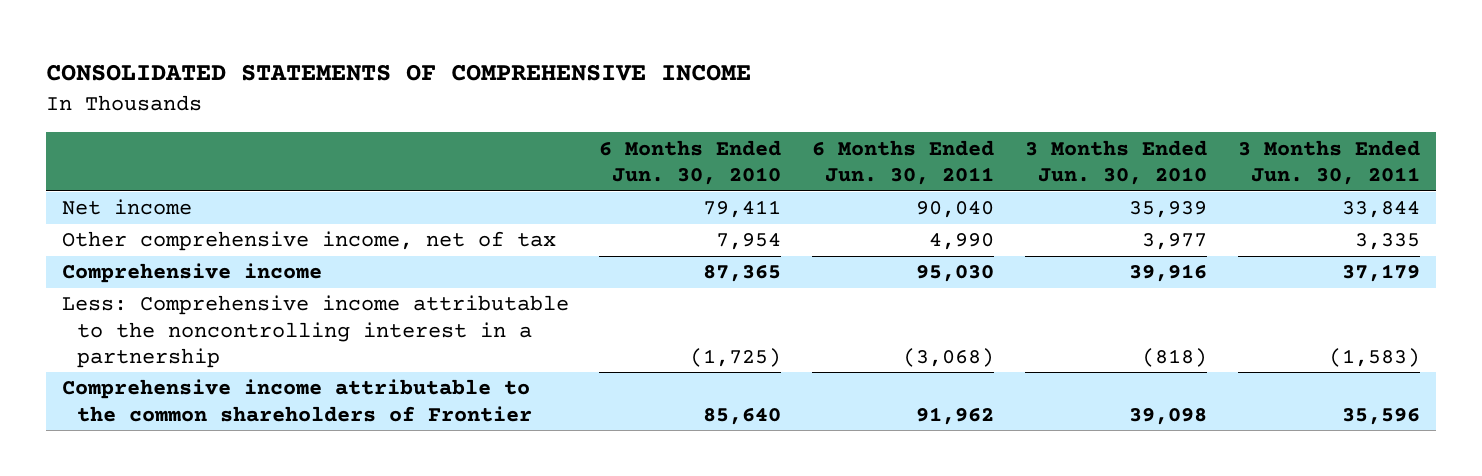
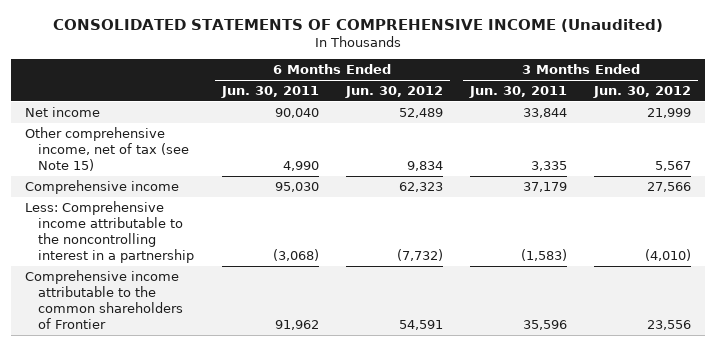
[46,64,752,82] CONSOLIDATED STATEMENTS OF COMPREHENSIVE INCOME -> [53,19,664,33] CONSOLIDATED STATEMENTS OF COMPREHENSIVE INCOME (Unaudited)
[599,139,782,185] 6 Months Ended Jun. 30, 2010 -> none
[1025,139,1208,185] 3 Months Ended Jun. 30, 2010 -> none
none -> [344,86,443,99] Jun. 30, 2012
none -> [593,86,692,99] Jun. 30, 2012
[61,231,556,252] Other comprehensive income, net of tax -> [24,126,190,171] Other comprehensive income, net of tax (see Note 15)

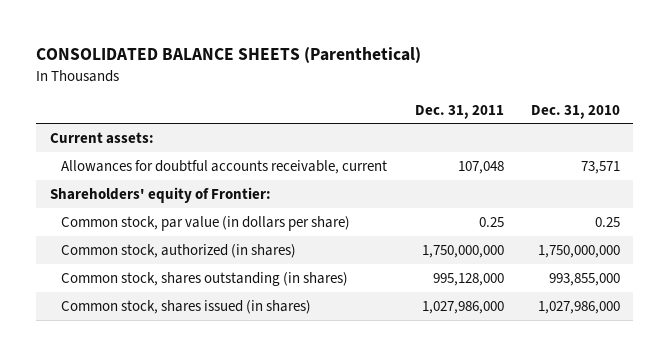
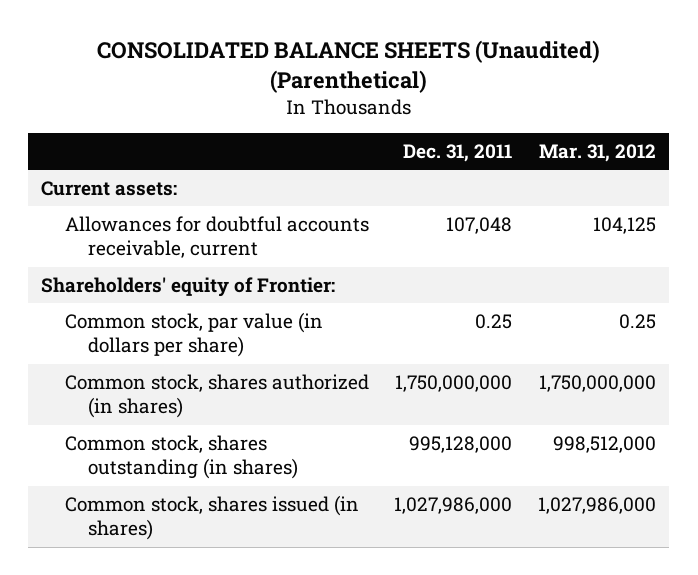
[36,46,422,63] CONSOLIDATED BALANCE SHEETS (Parenthetical) -> [96,40,600,94] CONSOLIDATED BALANCE SHEETS (Unaudited) (Parenthetical)
[530,104,620,119] Dec. 31, 2010 -> none
none -> [539,144,657,163] Mar. 31, 2012
[61,243,297,258] Common stock, authorized (in shares) -> [64,373,369,419] Common stock, shares authorized (in shares)

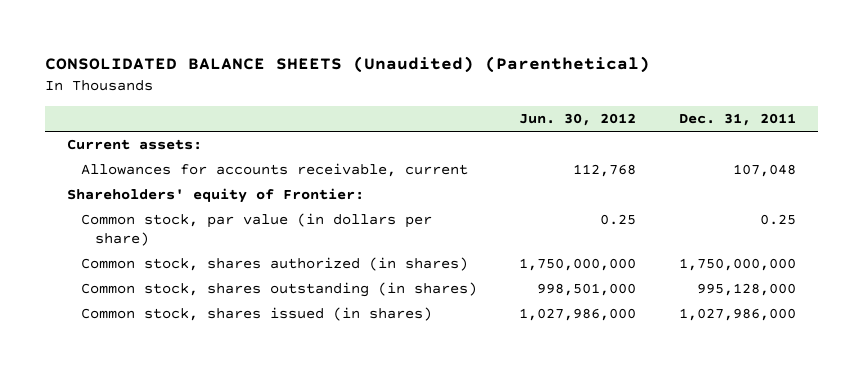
[539,144,657,163] Mar. 31, 2012 -> none
none -> [519,113,637,127] Jun. 30, 2012
[64,215,369,259] Allowances for doubtful accounts receivable, current -> [80,163,468,178] Allowances for accounts receivable, current

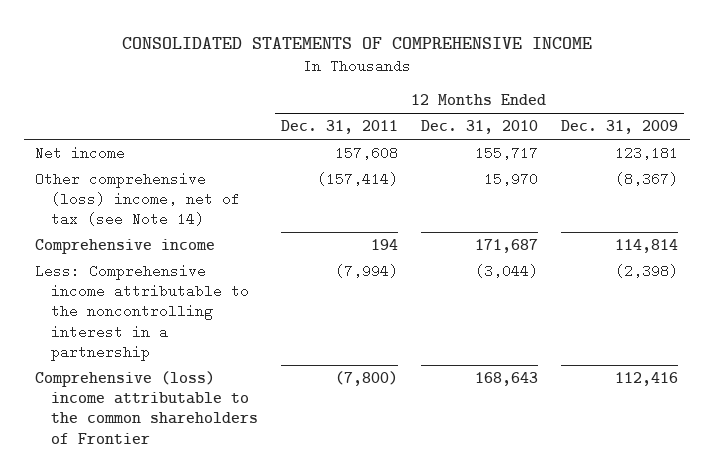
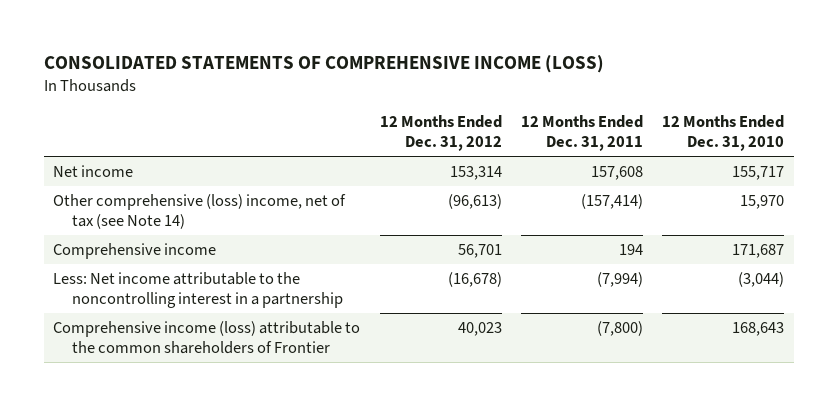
[121,36,592,49] CONSOLIDATED STATEMENTS OF COMPREHENSIVE INCOME -> [43,55,604,74] CONSOLIDATED STATEMENTS OF COMPREHENSIVE INCOME (LOSS)
[560,120,678,135] Dec. 31, 2009 -> none
none -> [379,115,502,152] 12 Months Ended Dec. 31, 2012
[35,263,249,361] Less: Comprehensive income attributable to the noncontrolling interest in a partnership -> [53,271,344,308] Less: Net income attributable to the noncontrolling interest in a partnership
[35,370,258,444] Comprehensive (loss) income attributable to the common shareholders of Frontier -> [53,320,361,354] Comprehensive income (loss) attributable to the common shareholders of Frontier

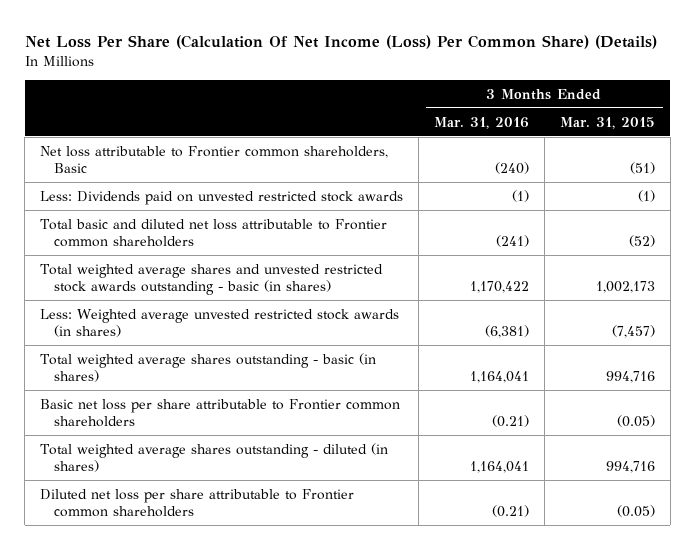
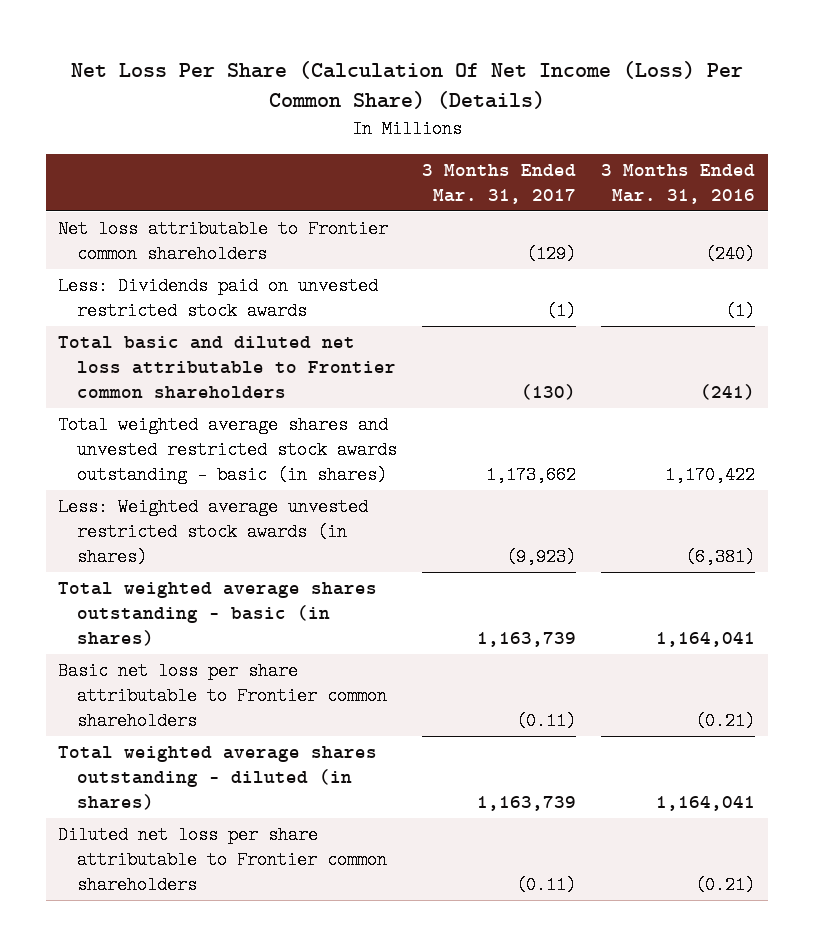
[559,116,655,129] Mar. 31, 2015 -> none
none -> [422,163,577,204] 3 Months Ended Mar. 31, 2017
[40,145,389,174] Net loss attributable to Frontier common shareholders, Basic -> [58,220,389,263] Net loss attributable to Frontier common shareholders

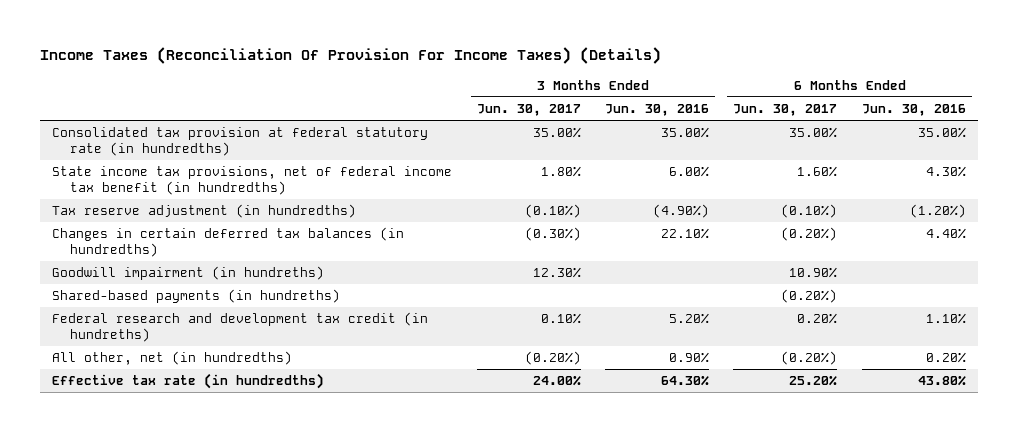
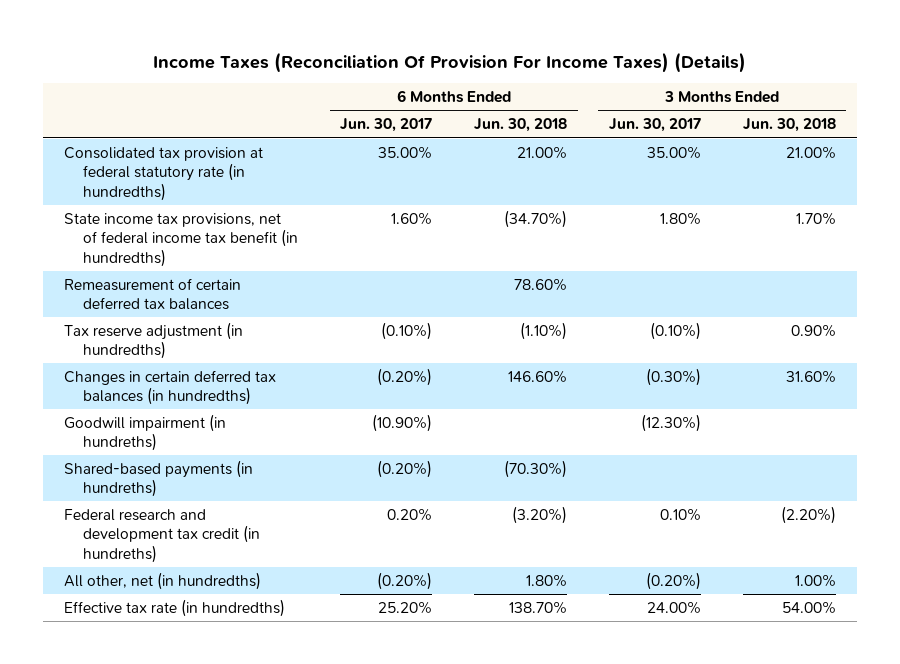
[604,103,709,116] Jun. 30, 2016 -> none
[861,103,966,116] Jun. 30, 2016 -> none
none -> [474,118,568,133] Jun. 30, 2018
none -> [742,118,836,133] Jun. 30, 2018
none -> [64,277,242,311] Remeasurement of certain deferred tax balances
[532,267,581,279] 12.30% -> [640,413,701,432] (12.30%)
[789,267,838,279] 10.90% -> [372,413,433,432] (10.90%)

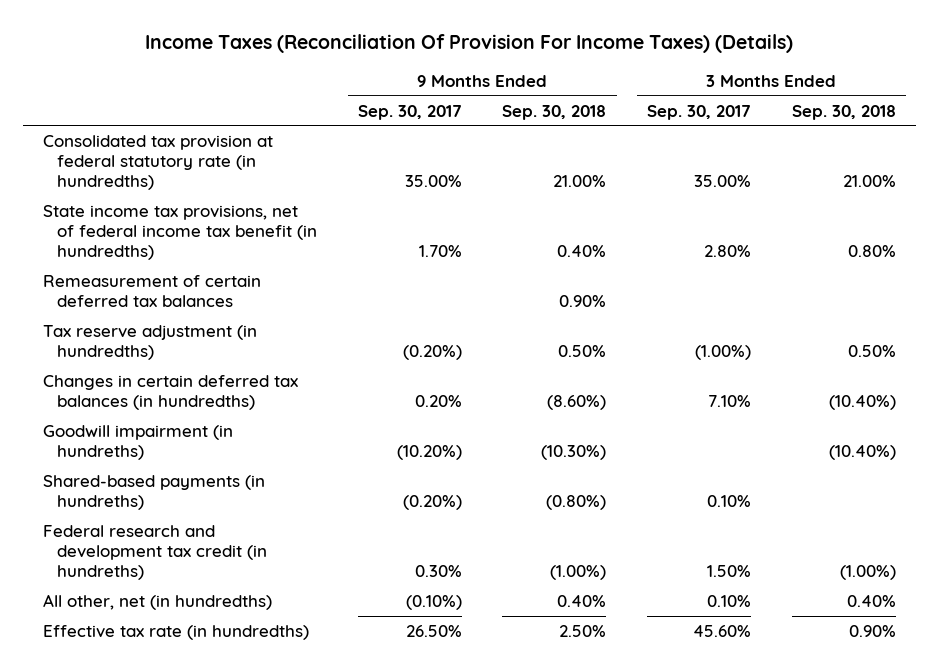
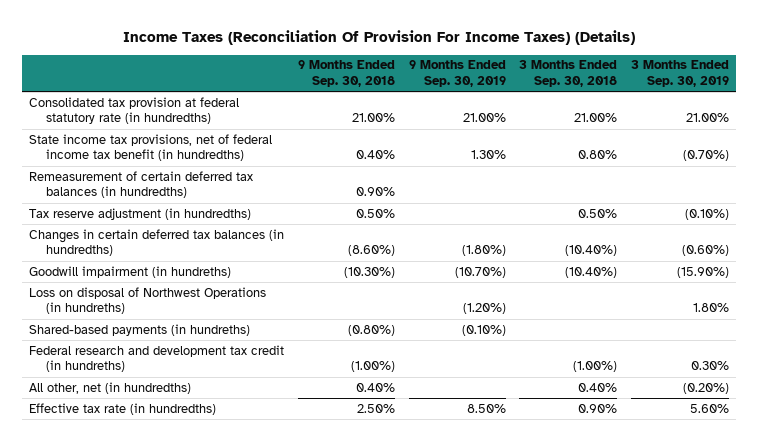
[357,104,462,120] Sep. 30, 2017 -> none
[647,104,752,120] Sep. 30, 2017 -> none
none -> [408,60,506,87] 9 Months Ended Sep. 30, 2019
none -> [631,60,730,87] 3 Months Ended Sep. 30, 2019
[42,274,261,308] Remeasurement of certain deferred tax balances -> [28,170,253,199] Remeasurement of certain deferred tax balances (in hundredths)
none -> [28,286,266,315] Loss on disposal of Northwest Operations (in hundreths)

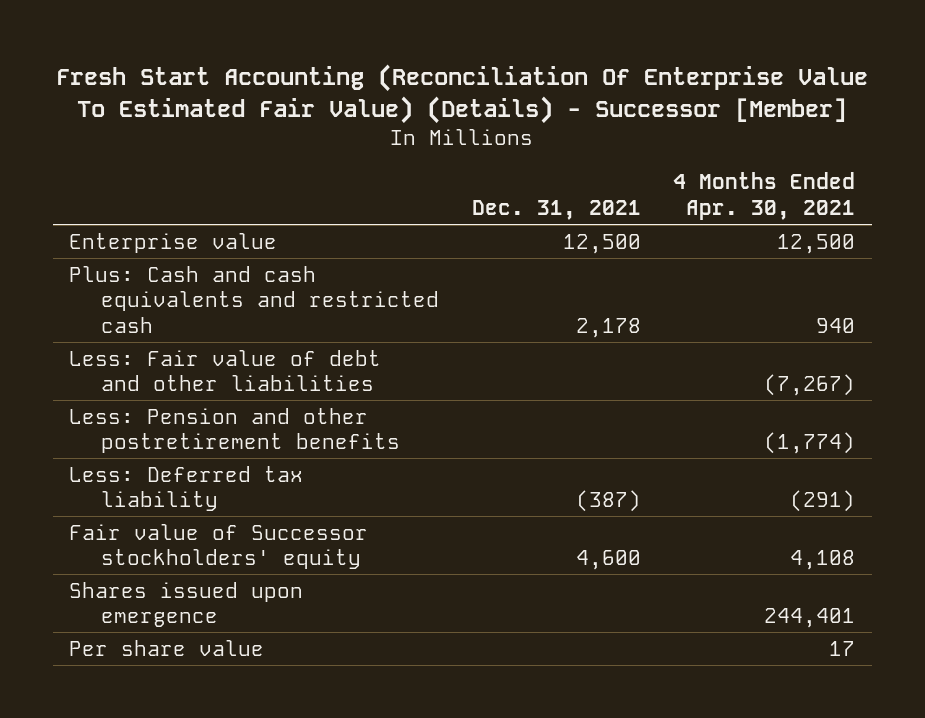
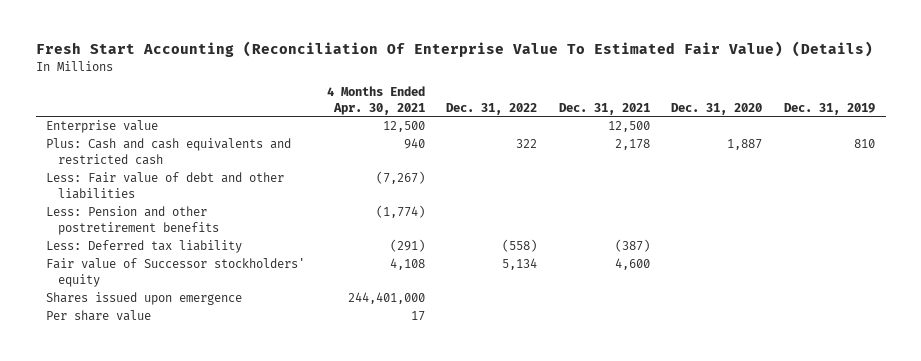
[56,64,869,125] Fresh Start Accounting (Reconciliation Of Enterprise Value To Estimated Fair Value) (Details) - Successor [Member] -> [35,41,873,58] Fresh Start Accounting (Reconciliation Of Enterprise Value To Estimated Fair Value) (Details)
none -> [446,102,538,115] Dec. 31, 2022
none -> [671,102,763,115] Dec. 31, 2020
none -> [783,102,875,115] Dec. 31, 2019
[764,608,856,629] 244,401 -> [347,292,425,305] 244,401,000

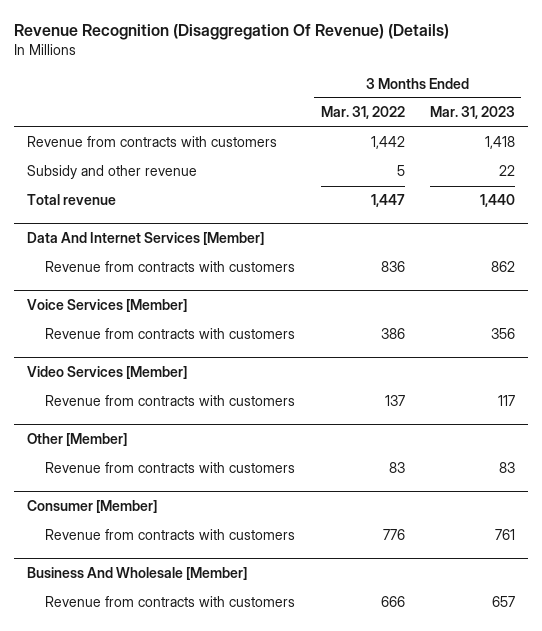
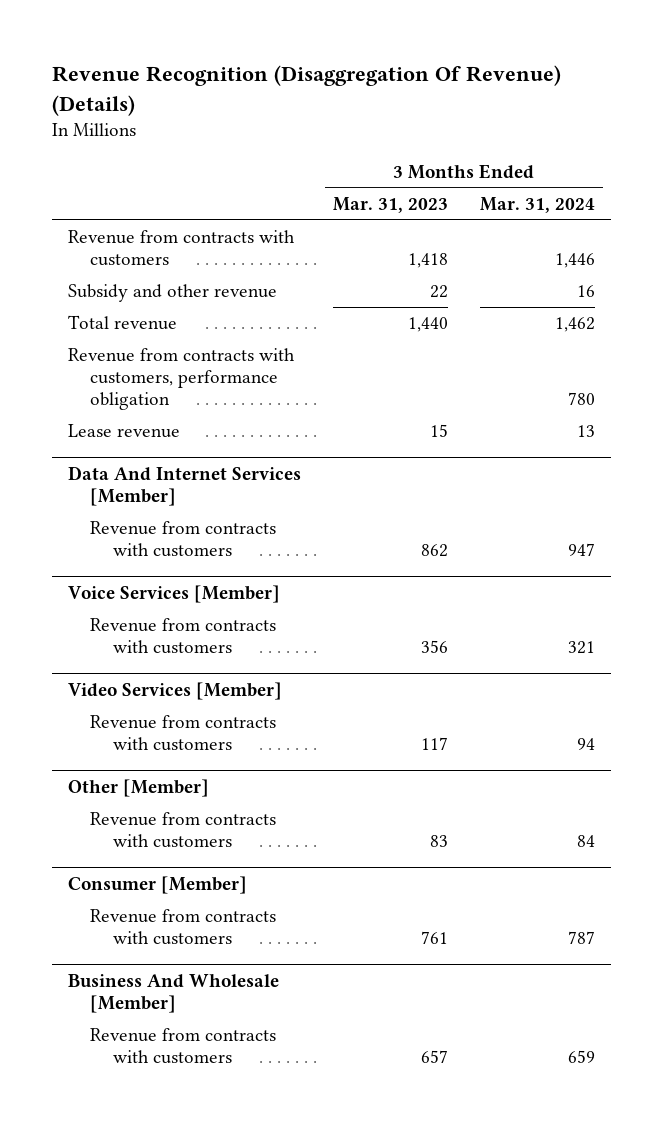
[320,106,405,120] Mar. 31, 2022 -> none
none -> [480,196,596,213] Mar. 31, 2024
none -> [67,348,295,411] Revenue from contracts with customers, performance obligation
none -> [67,424,180,439] Lease revenue

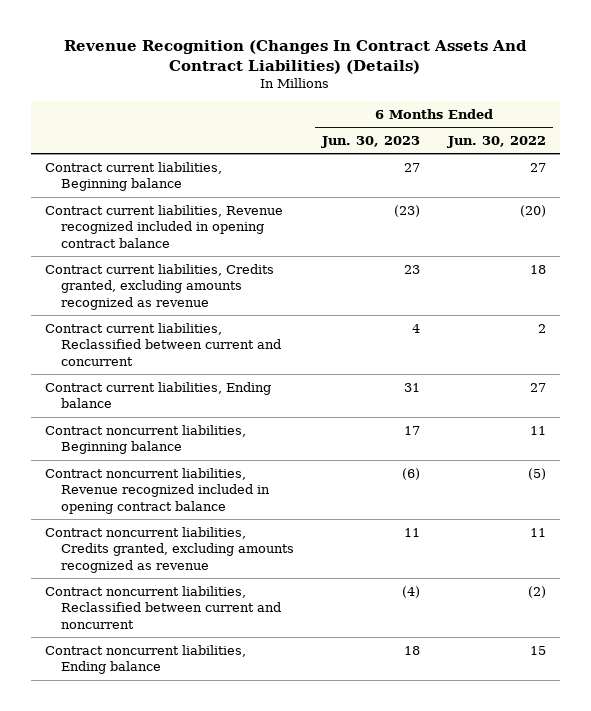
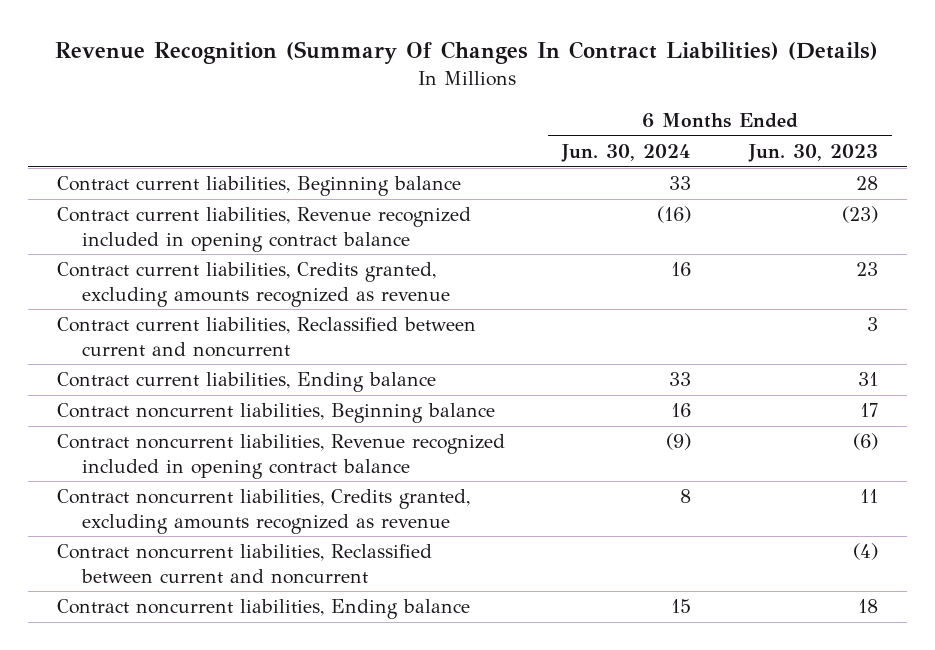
[64,39,528,74] Revenue Recognition (Changes In Contract Assets And Contract Liabilities) (Details) -> [55,41,879,65] Revenue Recognition (Summary Of Changes In Contract Liabilities) (Details)
[447,135,547,148] Jun. 30, 2022 -> none
none -> [561,143,692,162] Jun. 30, 2024
[403,162,420,172] 27 -> [856,176,879,191] 28
[44,322,281,367] Contract current liabilities, Reclassified between current and concurrent -> [56,317,476,357] Contract current liabilities, Reclassified between current and noncurrent
[411,323,420,333] 4 -> [867,317,879,332] 3

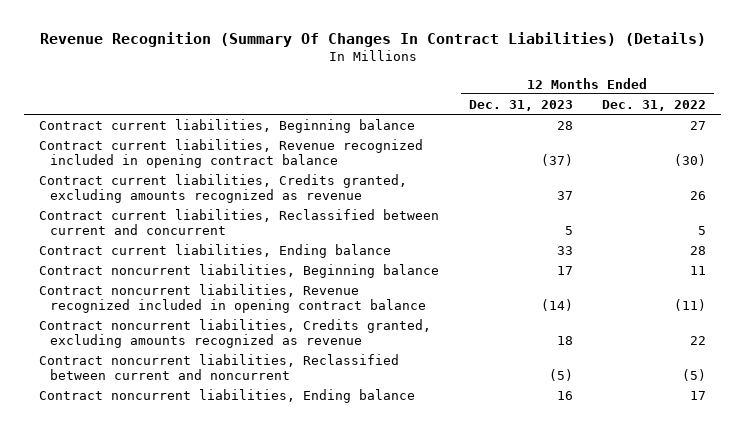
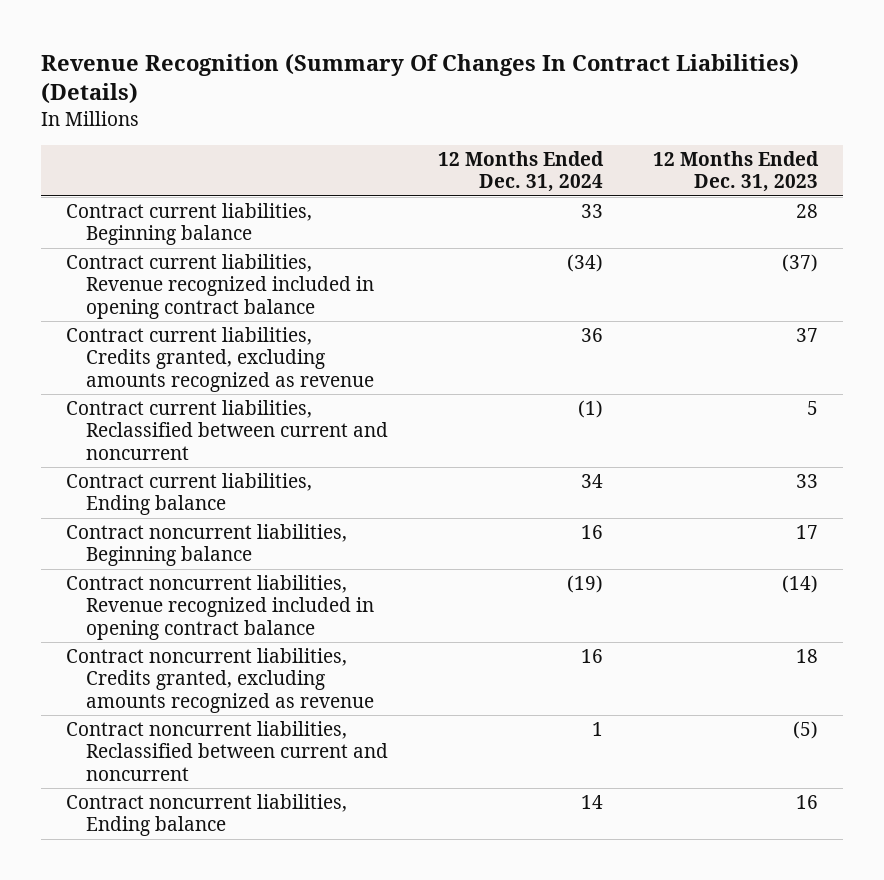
[602,99,707,111] Dec. 31, 2022 -> none
none -> [438,150,605,193] 12 Months Ended Dec. 31, 2024
[38,208,439,235] Contract current liabilities, Reclassified between current and concurrent -> [65,400,389,460] Contract current liabilities, Reclassified between current and noncurrent

